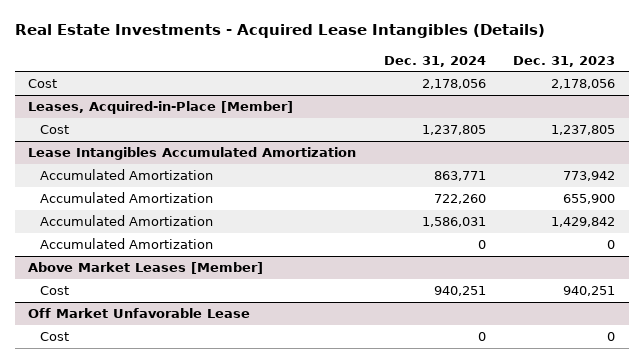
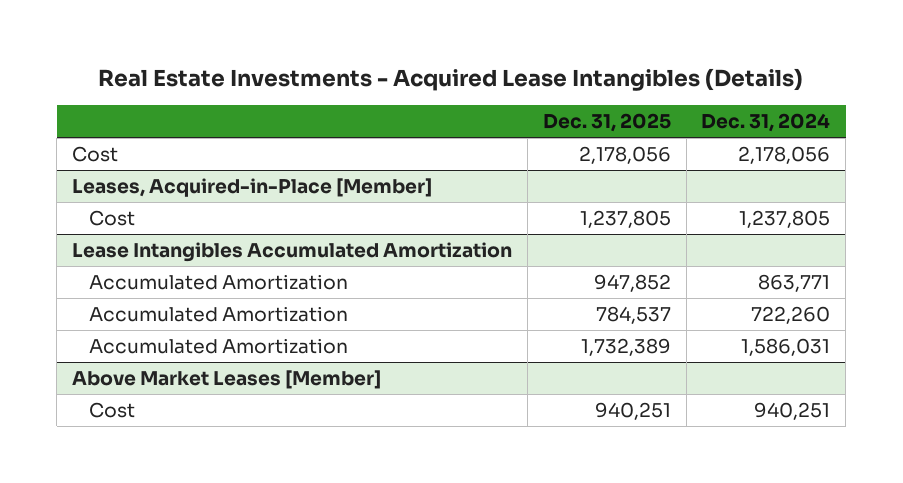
[513,55,616,67] Dec. 31, 2023 -> none
none -> [542,113,671,133] Dec. 31, 2025
[40,238,214,250] Accumulated Amortization -> none
[28,308,251,319] Off Market Unfavorable Lease -> none
[40,332,70,342] Cost -> none

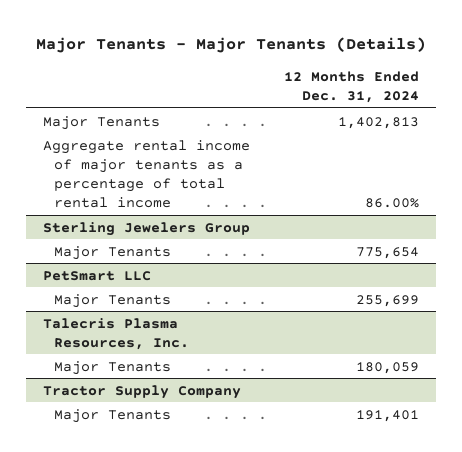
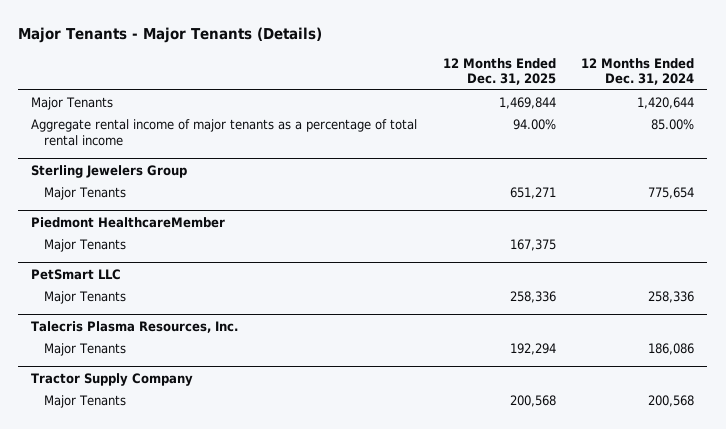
none -> [442,57,556,86] 12 Months Ended Dec. 31, 2025
[337,116,419,129] 1,402,813 -> [637,96,695,109] 1,420,644
[364,197,419,208] 86.00% -> [651,118,695,130] 85.00%
none -> [31,216,226,228] Piedmont HealthcareMember
none -> [44,238,127,252] Major Tenants
[355,294,419,307] 255,699 -> [648,290,695,303] 258,336
[355,361,419,374] 180,059 -> [648,342,695,355] 186,086
[355,409,419,422] 191,401 -> [648,394,695,407] 200,568

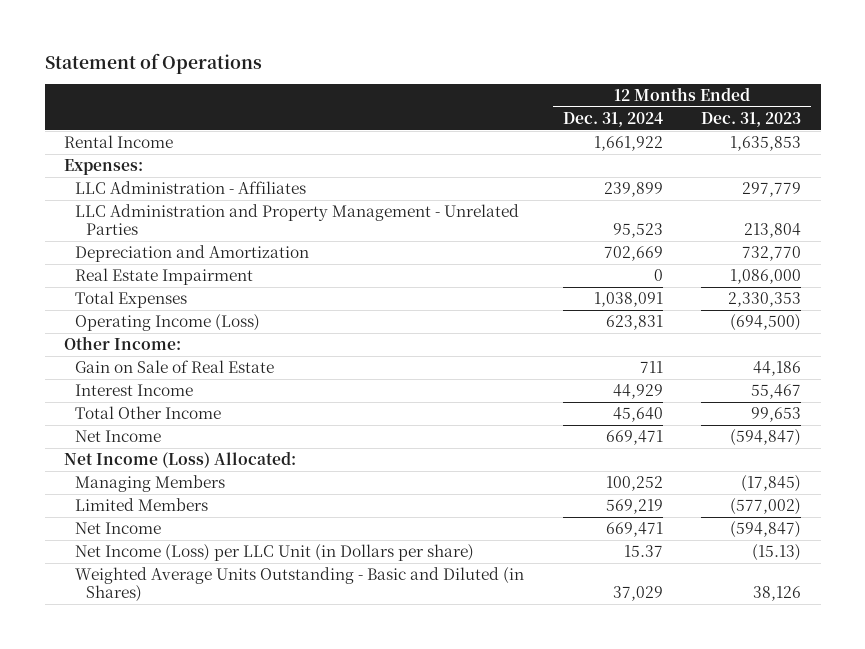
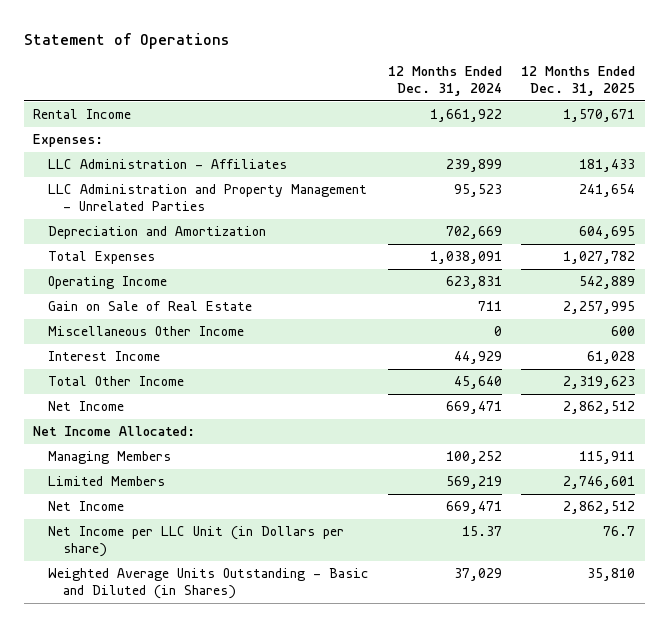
[701,111,802,127] Dec. 31, 2023 -> none
none -> [521,66,636,97] 12 Months Ended Dec. 31, 2025
[75,268,254,286] Real Estate Impairment -> none
[63,336,181,351] Other Income: -> none
[75,314,261,332] Operating Income (Loss) -> [48,276,168,290] Operating Income
none -> [48,326,245,337] Miscellaneous Other Income
[63,451,296,469] Net Income (Loss) Allocated: -> [33,426,196,437] Net Income Allocated:
[75,544,475,562] Net Income (Loss) per LLC Unit (in Dollars per share) -> [48,526,345,558] Net Income per LLC Unit (in Dollars per share)

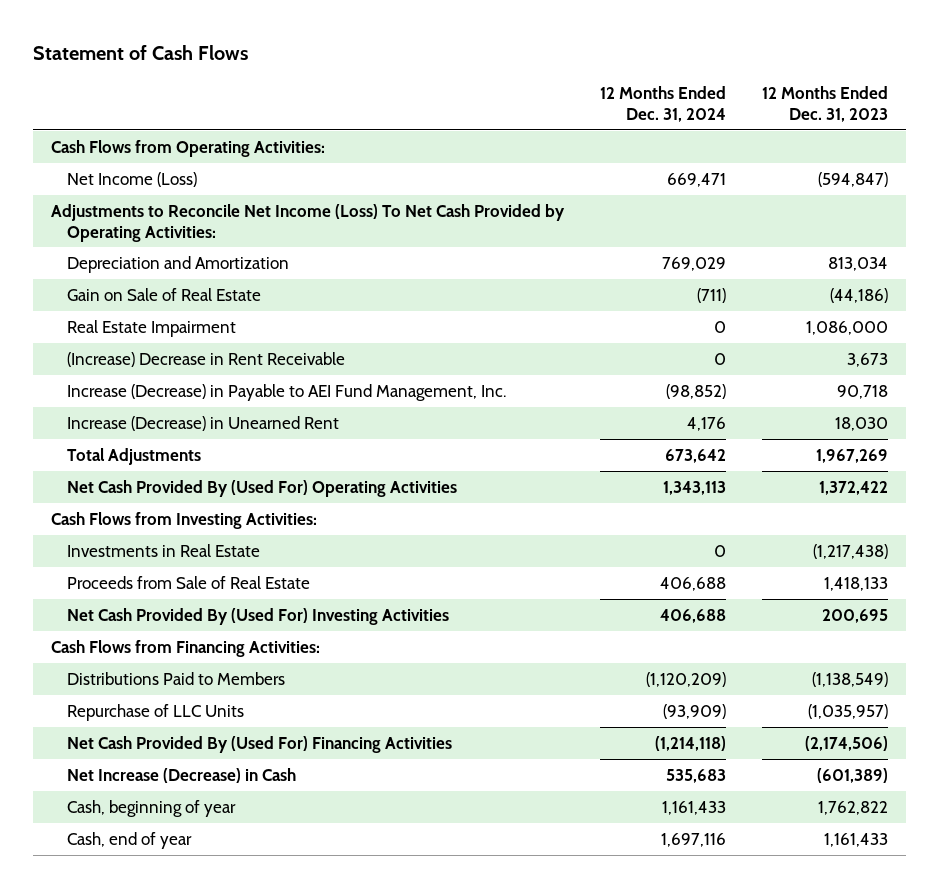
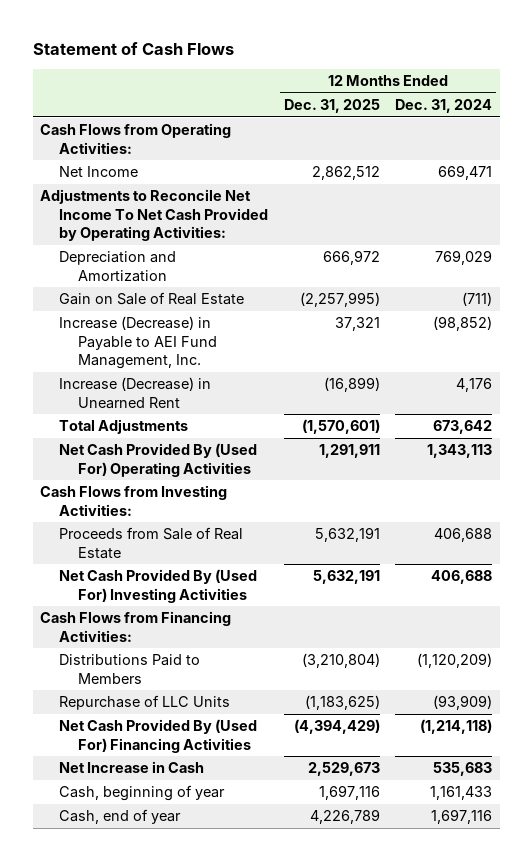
[761,85,888,122] 12 Months Ended Dec. 31, 2023 -> none
none -> [283,98,380,113] Dec. 31, 2025
[66,171,197,187] Net Income (Loss) -> [59,166,139,178] Net Income
[51,203,566,242] Adjustments to Reconcile Net Income (Loss) To Net Cash Provided by Operating Activities: -> [40,189,269,242] Adjustments to Reconcile Net Income To Net Cash Provided by Operating Activities:
[66,319,236,337] Real Estate Impairment -> none
[66,351,345,367] (Increase) Decrease in Rent Receivable -> none
[66,543,260,557] Investments in Real Estate -> none
[66,767,296,783] Net Increase (Decrease) in Cash -> [59,761,205,774] Net Increase in Cash

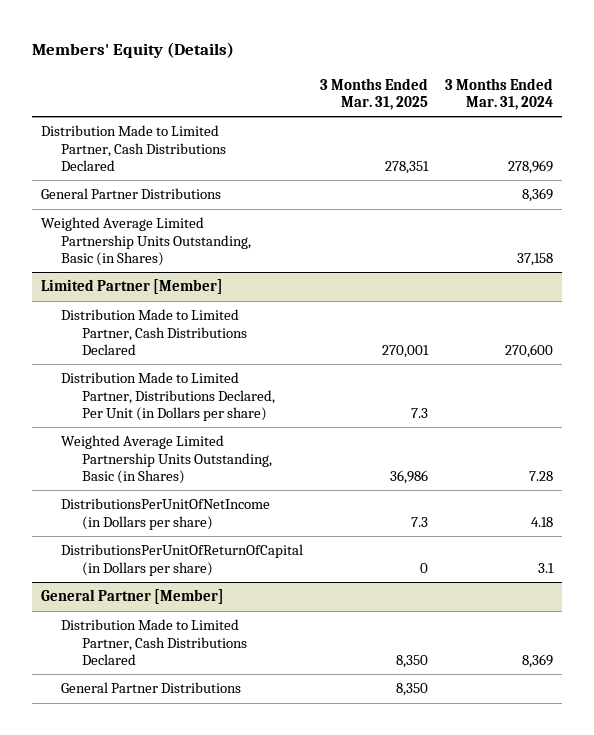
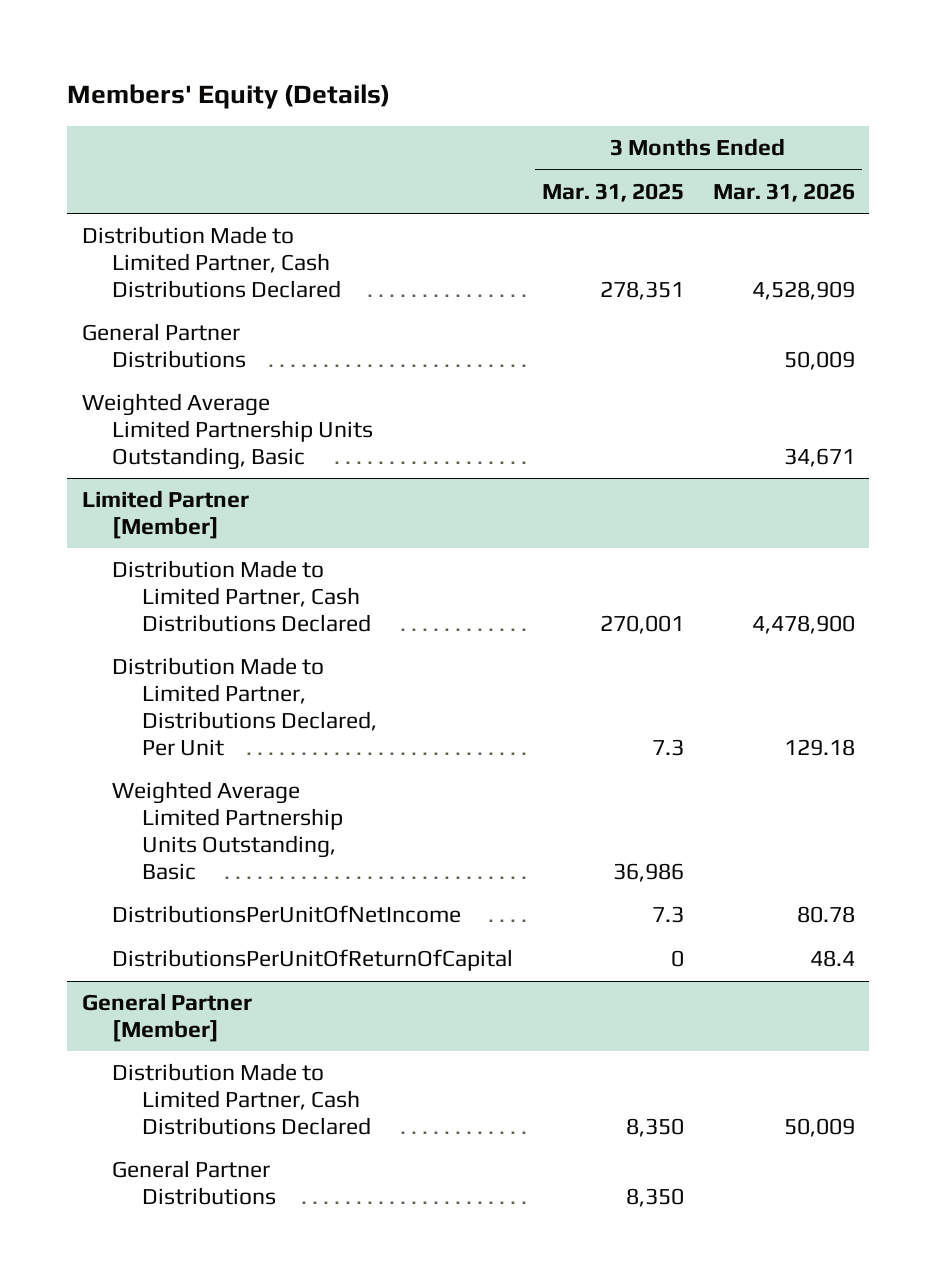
[445,77,554,110] 3 Months Ended Mar. 31, 2024 -> none
none -> [712,182,855,202] Mar. 31, 2026
[40,217,252,266] Weighted Average Limited Partnership Units Outstanding, Basic (in Shares) -> [81,393,373,470] Weighted Average Limited Partnership Units Outstanding, Basic
[61,372,275,421] Distribution Made to Limited Partner, Distributions Declared, Per Unit (in Dollars per share) -> [111,657,377,756] Distribution Made to Limited Partner, Distributions Declared, Per Unit
[61,435,272,484] Weighted Average Limited Partnership Units Outstanding, Basic (in Shares) -> [111,781,343,880] Weighted Average Limited Partnership Units Outstanding, Basic
[61,498,271,530] DistributionsPerUnitOfNetIncome (in Dollars per share) -> [111,905,461,924] DistributionsPerUnitOfNetIncome
[61,544,304,576] DistributionsPerUnitOfReturnOfCapital (in Dollars per share) -> [111,949,513,972] DistributionsPerUnitOfReturnOfCapital

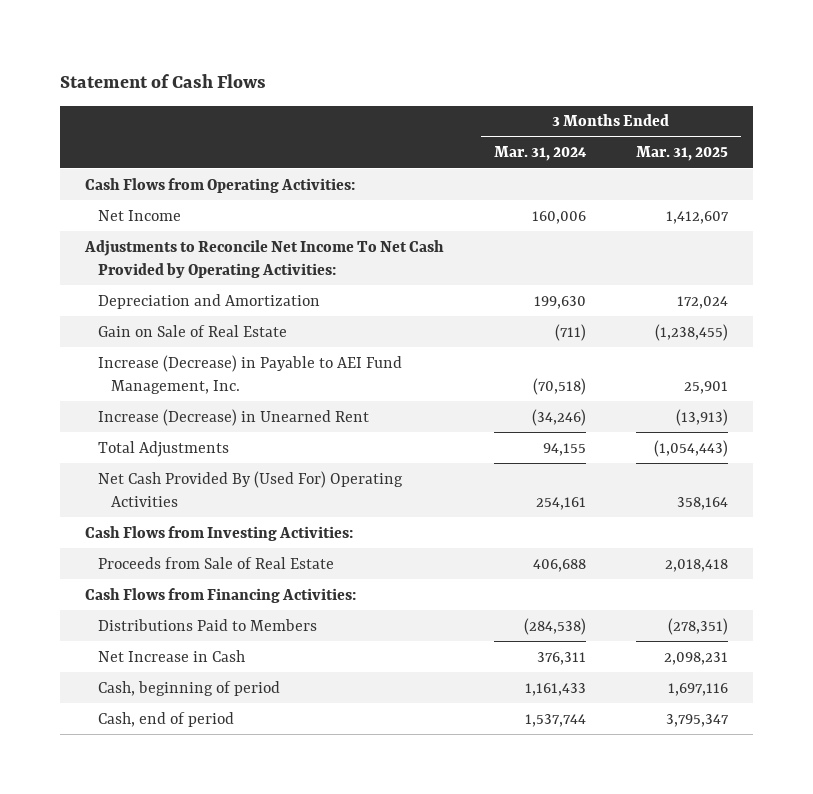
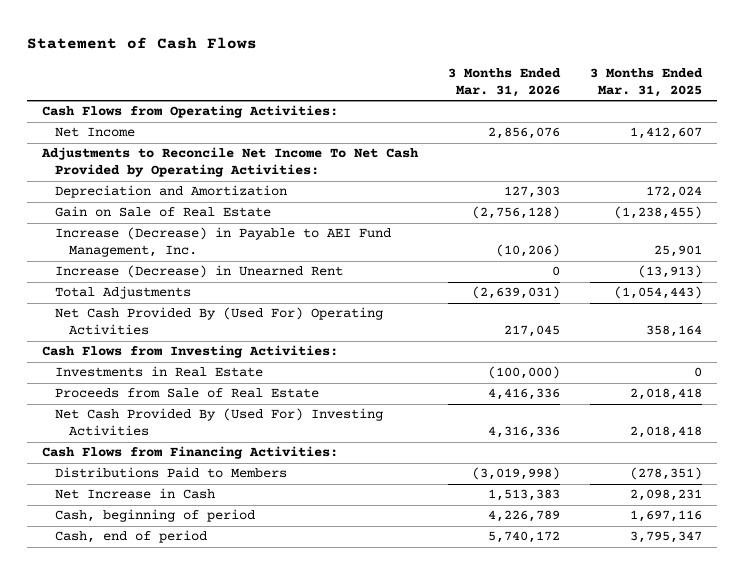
[493,146,587,162] Mar. 31, 2024 -> none
none -> [447,67,561,97] 3 Months Ended Mar. 31, 2026
none -> [55,366,264,378] Investments in Real Estate
none -> [55,408,384,437] Net Cash Provided By (Used For) Investing Activities

